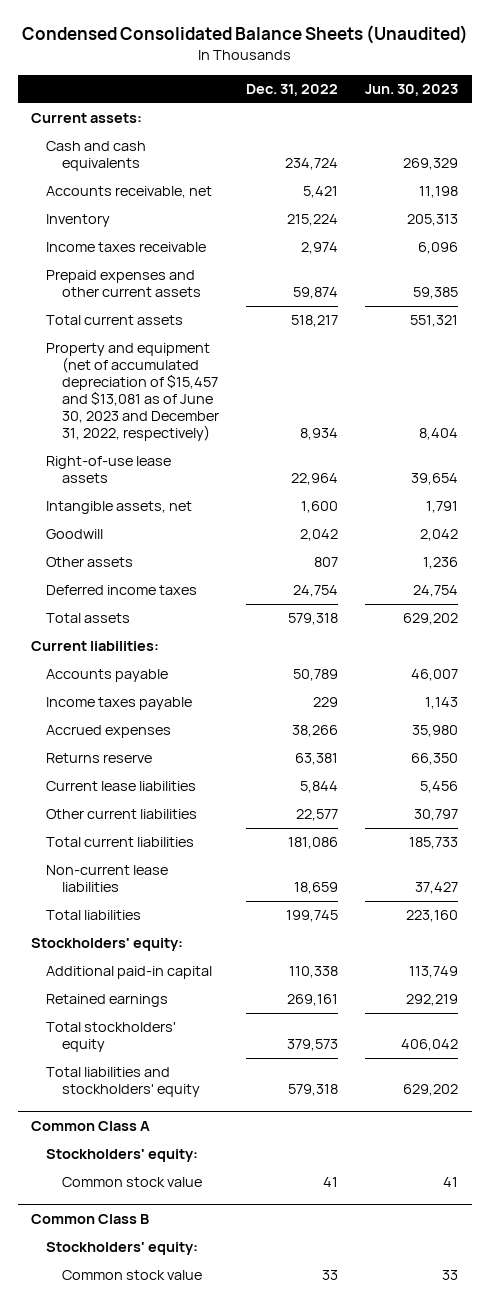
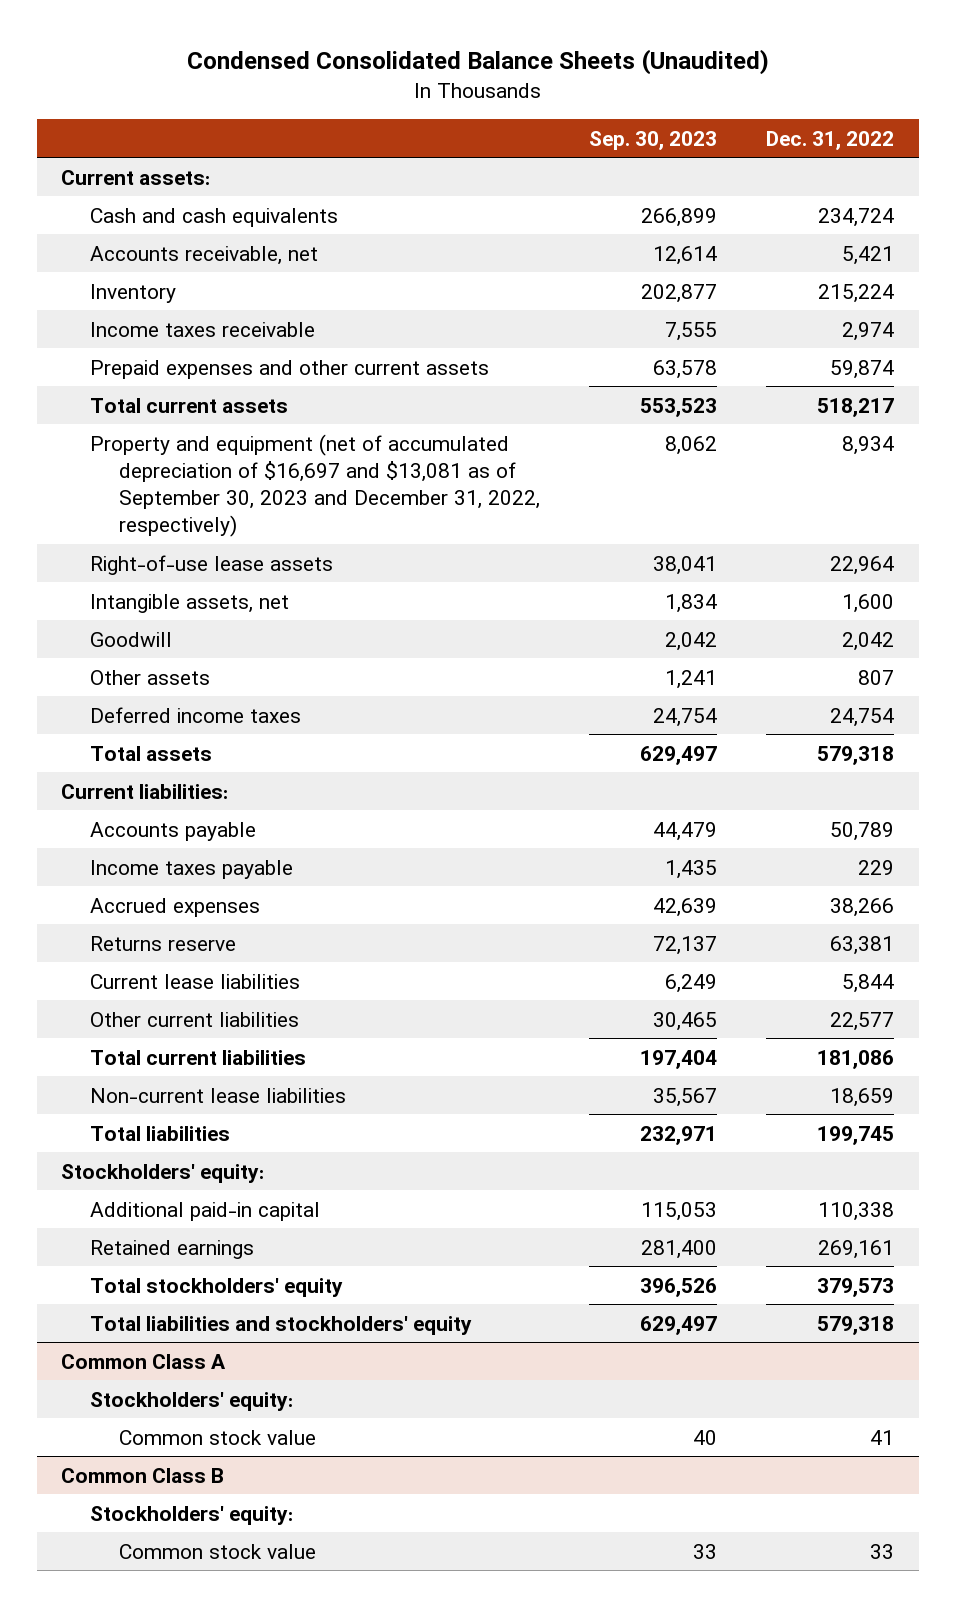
[365,84,459,97] Jun. 30, 2023 -> none
none -> [589,130,718,150] Sep. 30, 2023
[46,343,219,442] Property and equipment (net of accumulated depreciation of $15,457 and $13,081 as of June 30, 2023 and December 31, 2022, respectively) -> [90,433,540,538] Property and equipment (net of accumulated depreciation of $16,697 and $13,081 as of September 30, 2023 and December 31, 2022, respectively)

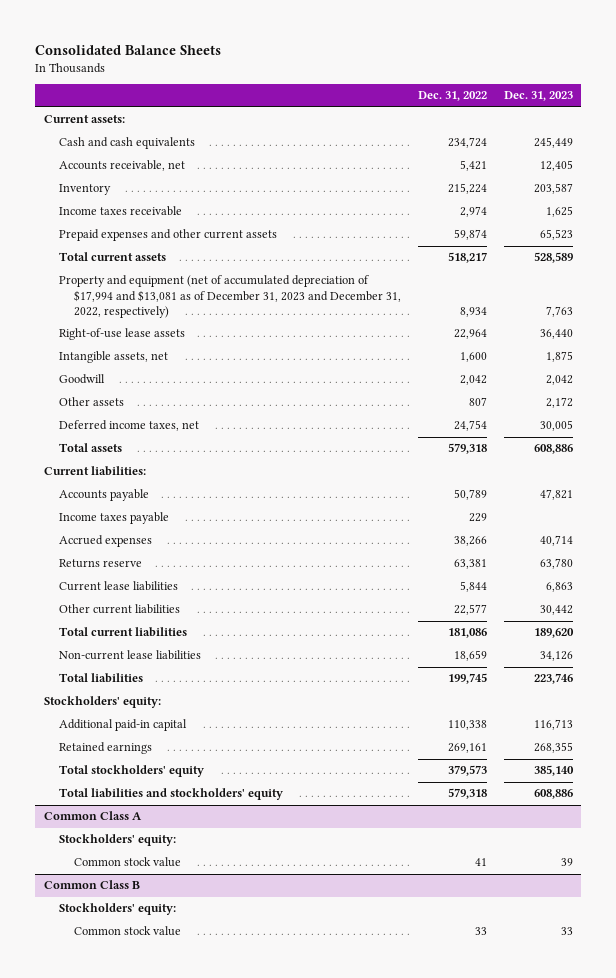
[186,49,769,76] Condensed Consolidated Balance Sheets (Unaudited) -> [35,44,222,55] Consolidated Balance Sheets
[589,130,718,150] Sep. 30, 2023 -> none
none -> [503,91,573,102] Dec. 31, 2023
[90,433,540,538] Property and equipment (net of accumulated depreciation of $16,697 and $13,081 as of September 30, 2023 and December 31, 2022, respectively) -> [59,275,402,319] Property and equipment (net of accumulated depreciation of $17,994 and $13,081 as of December 31, 2023 and December 31, 2022, respectively)
[90,706,302,723] Deferred income taxes -> [59,420,200,432] Deferred income taxes, net

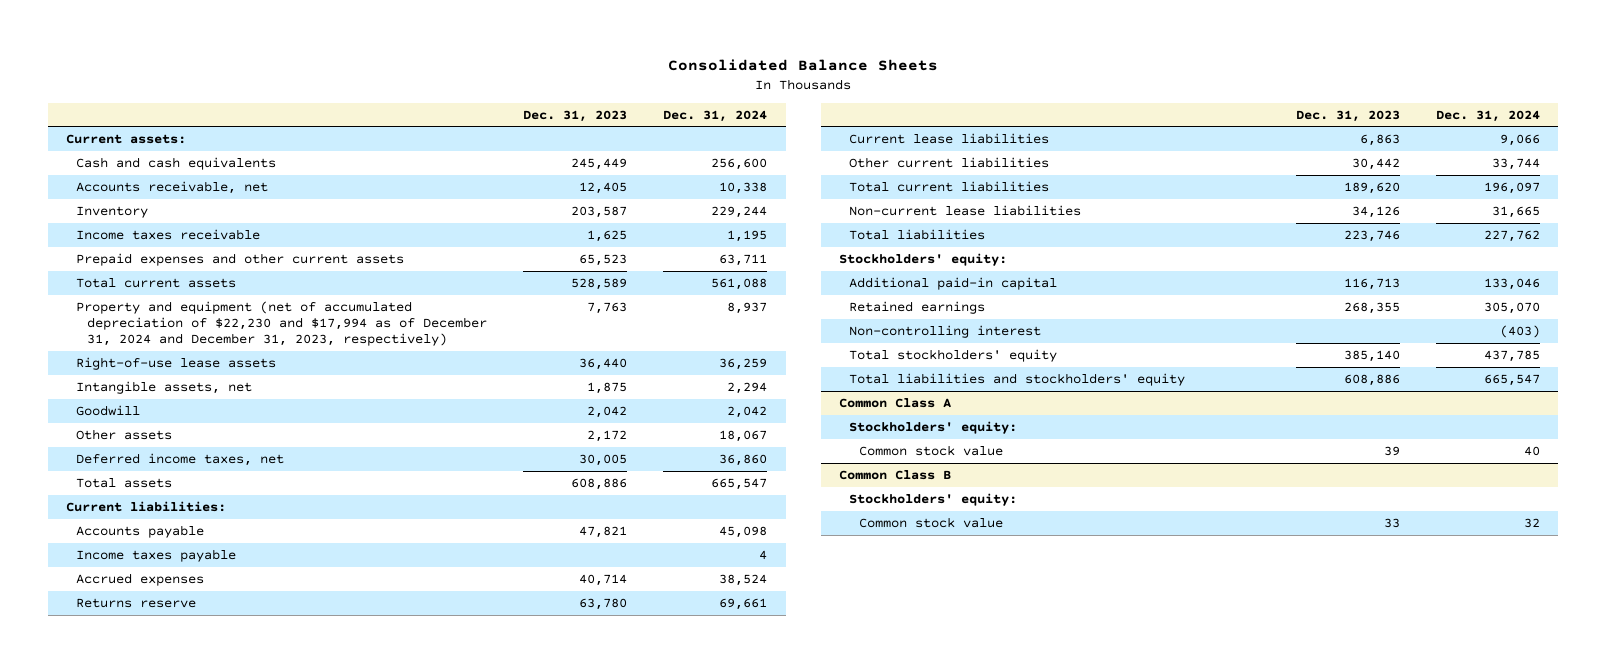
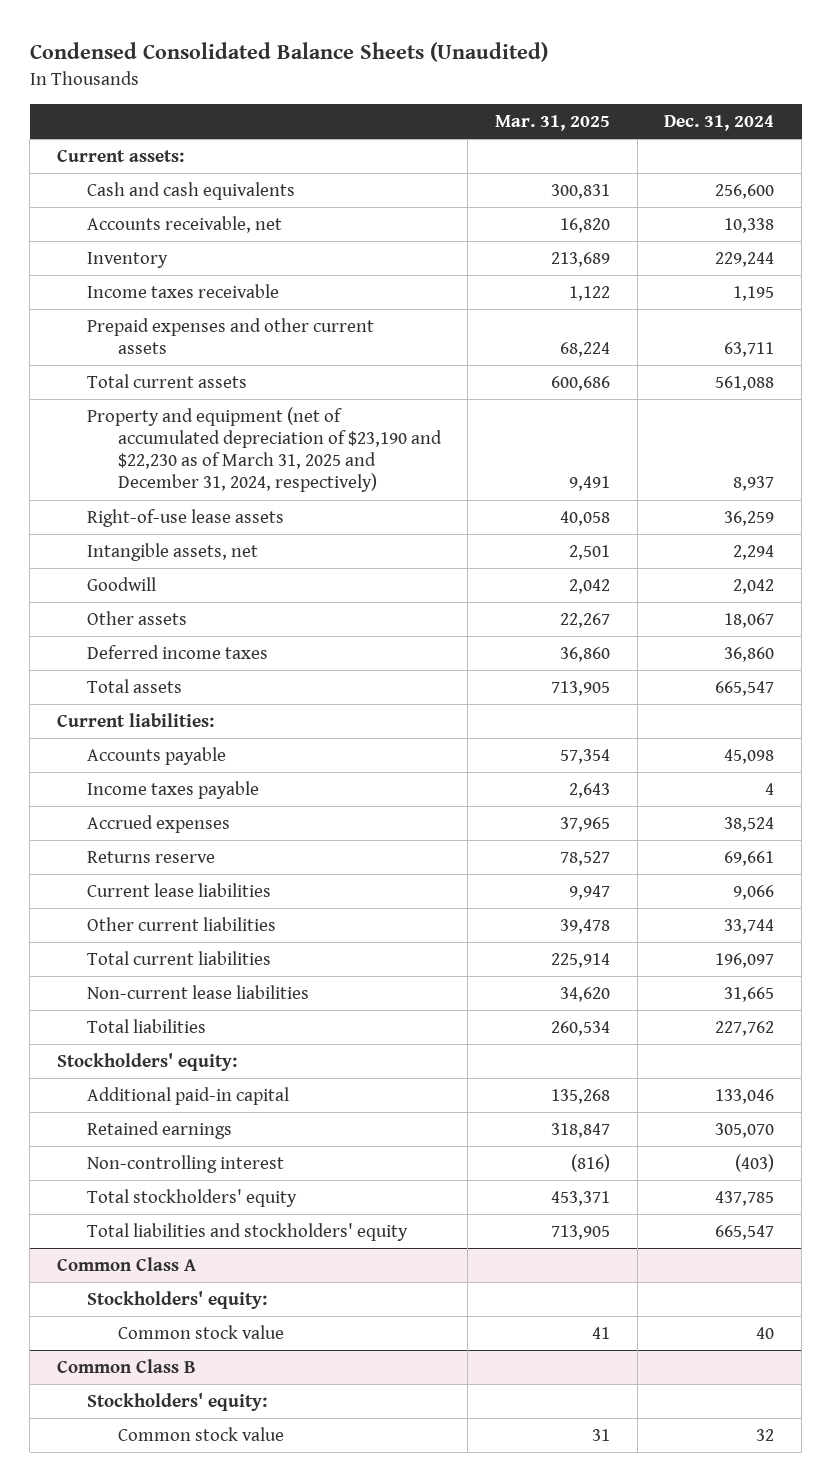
[668,58,939,71] Consolidated Balance Sheets -> [29,42,548,63] Condensed Consolidated Balance Sheets (Unaudited)
[522,109,627,122] Dec. 31, 2023 -> none
none -> [495,115,611,132] Mar. 31, 2025
[76,300,487,347] Property and equipment (net of accumulated depreciation of $22,230 and $17,994 as of December 31, 2024 and December 31, 2023, respectively) -> [87,407,442,493] Property and equipment (net of accumulated depreciation of $23,190 and $22,230 as of March 31, 2025 and December 31, 2024, respectively)
[76,452,285,466] Deferred income taxes, net -> [87,645,269,660] Deferred income taxes

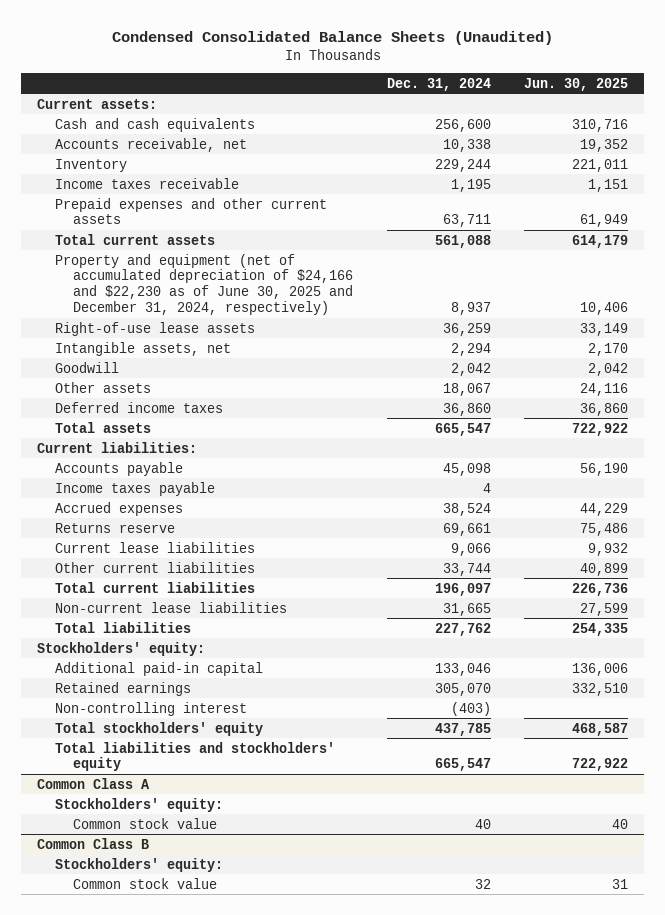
[495,115,611,132] Mar. 31, 2025 -> none
none -> [523,77,628,91] Jun. 30, 2025
[87,407,442,493] Property and equipment (net of accumulated depreciation of $23,190 and $22,230 as of March 31, 2025 and December 31, 2024, respectively) -> [55,253,354,316] Property and equipment (net of accumulated depreciation of $24,166 and $22,230 as of June 30, 2025 and December 31, 2024, respectively)

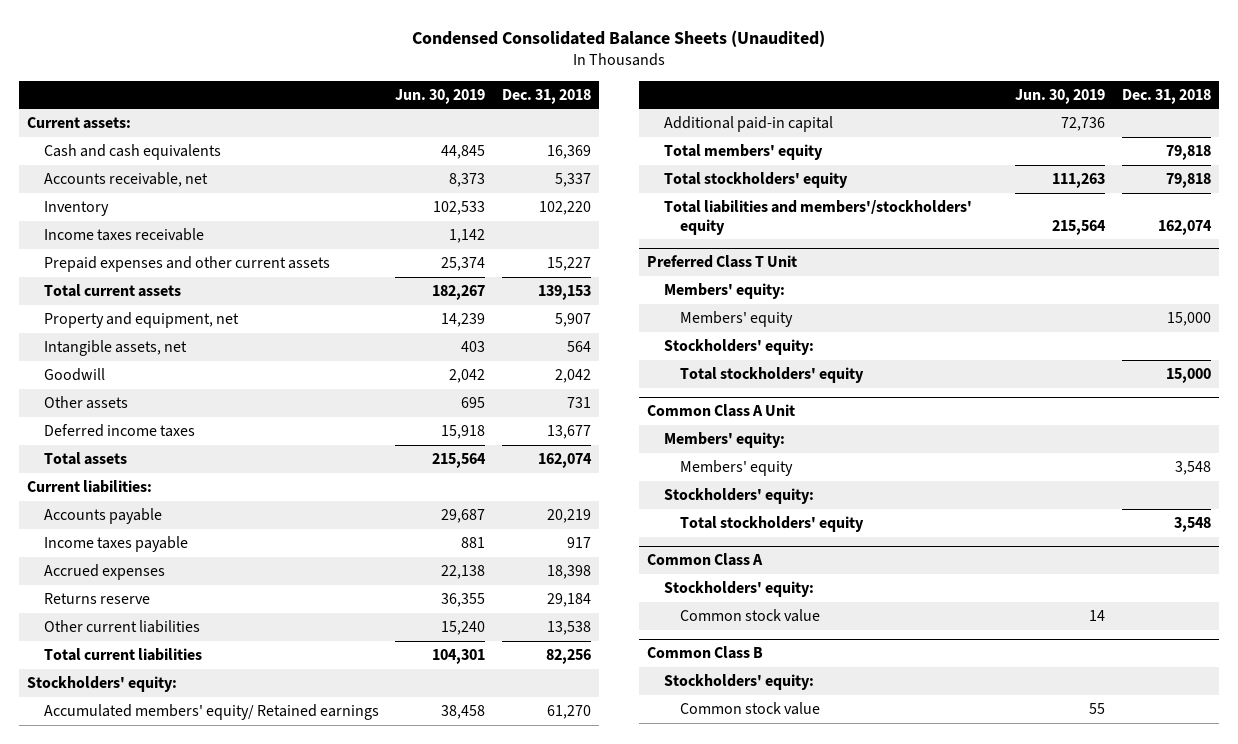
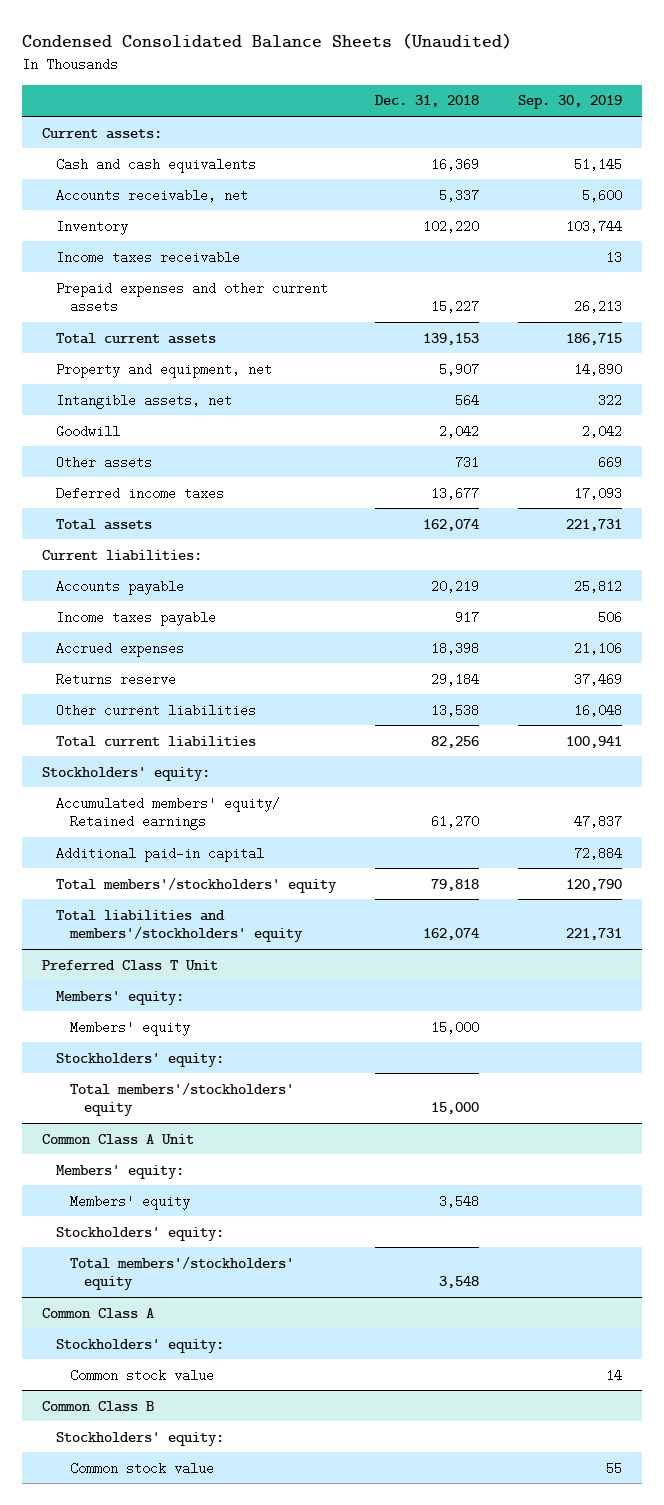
[395,88,486,104] Jun. 30, 2019 -> none
none -> [518,95,623,110] Sep. 30, 2019
[663,144,823,161] Total members' equity -> none
[663,172,848,189] Total stockholders' equity -> [56,876,338,893] Total members'/stockholders' equity
[680,367,865,384] Total stockholders' equity -> [70,1081,295,1117] Total members'/stockholders' equity
[680,516,865,533] Total stockholders' equity -> [70,1255,295,1291] Total members'/stockholders' equity

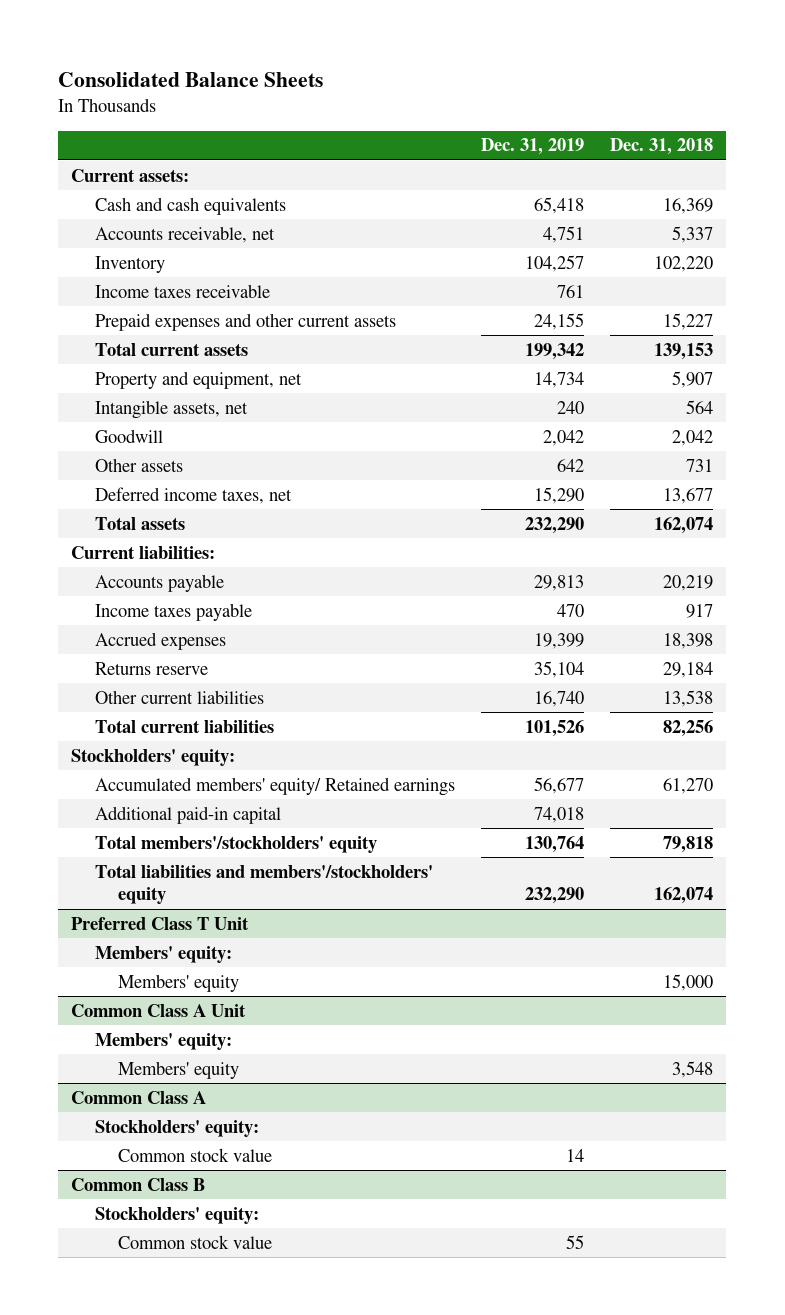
[22,33,513,50] Condensed Consolidated Balance Sheets (Unaudited) -> [58,72,324,88] Consolidated Balance Sheets
[518,95,623,110] Sep. 30, 2019 -> none
none -> [480,138,584,156] Dec. 31, 2019
[56,486,225,500] Deferred income taxes -> [94,486,292,504] Deferred income taxes, net
[56,1052,225,1067] Stockholders' equity: -> none
[70,1081,295,1117] Total members'/stockholders' equity -> none
[56,1226,225,1241] Stockholders' equity: -> none
[70,1255,295,1291] Total members'/stockholders' equity -> none

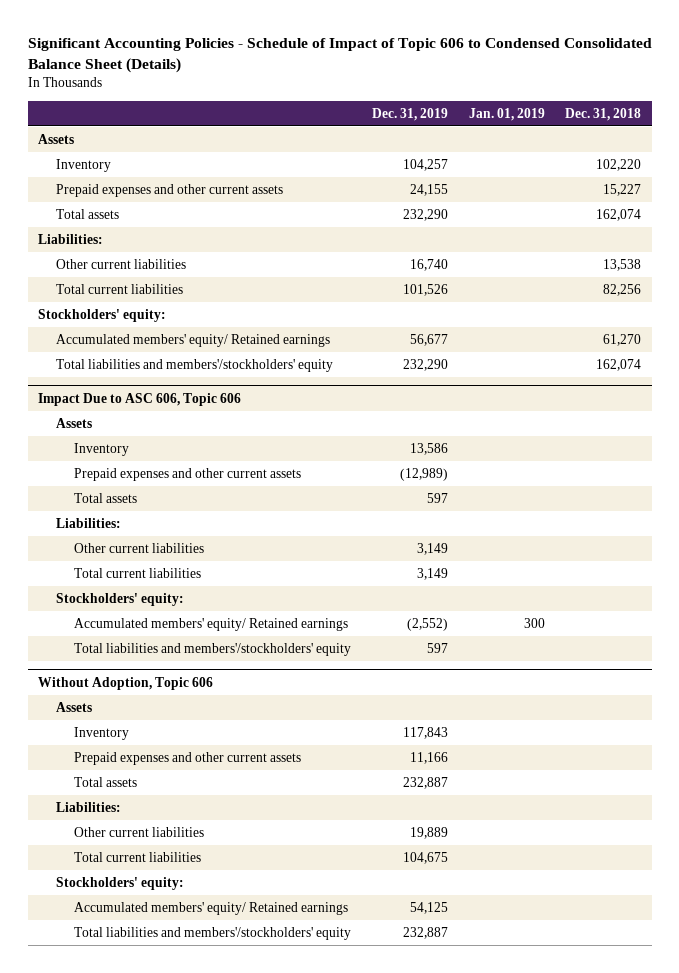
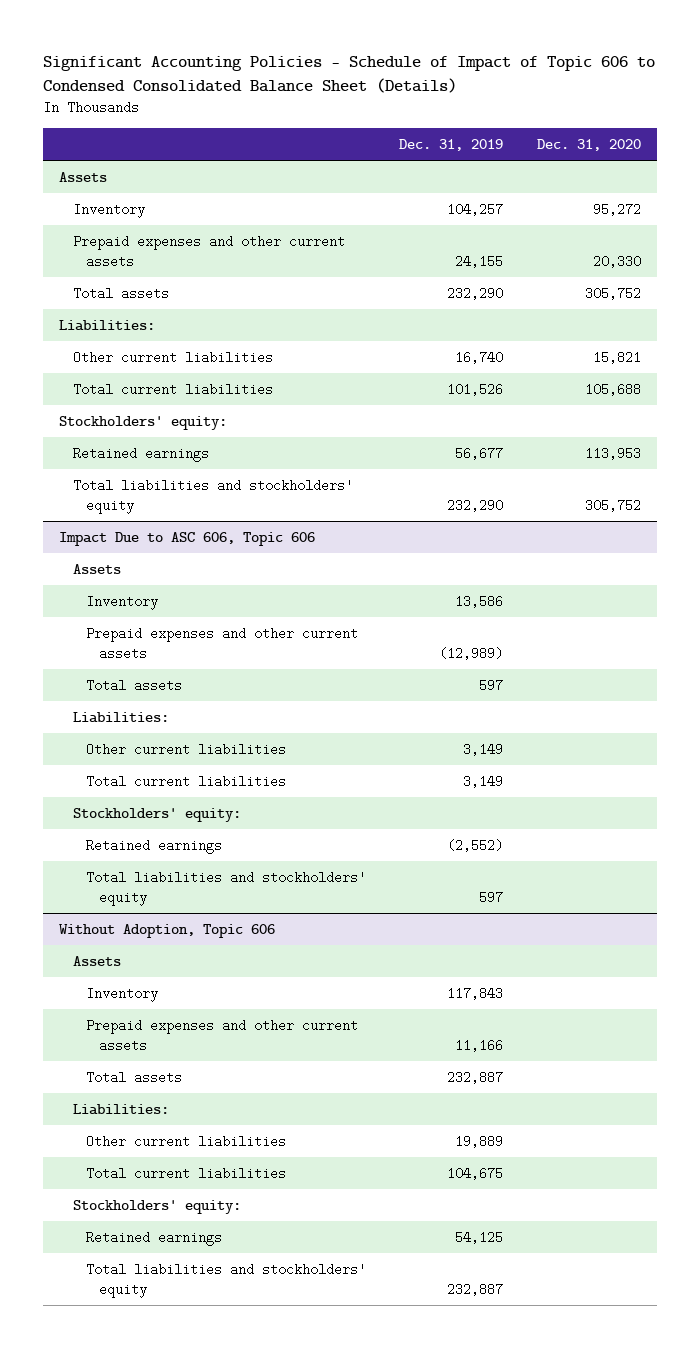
[468,107,545,121] Jan. 01, 2019 -> none
[565,107,642,121] Dec. 31, 2018 -> none
none -> [536,138,641,151] Dec. 31, 2020
[56,334,331,348] Accumulated members' equity/ Retained earnings -> [72,446,209,462] Retained earnings
[56,359,334,373] Total liabilities and members'/stockholders' equity -> [72,478,353,514] Total liabilities and stockholders' equity
[74,618,349,632] Accumulated members' equity/ Retained earnings -> [86,838,223,854] Retained earnings
[74,643,352,657] Total liabilities and members'/stockholders' equity -> [86,870,367,906] Total liabilities and stockholders' equity
[74,902,349,916] Accumulated members' equity/ Retained earnings -> [86,1230,223,1246] Retained earnings
[74,927,352,941] Total liabilities and members'/stockholders' equity -> [86,1262,367,1298] Total liabilities and stockholders' equity

